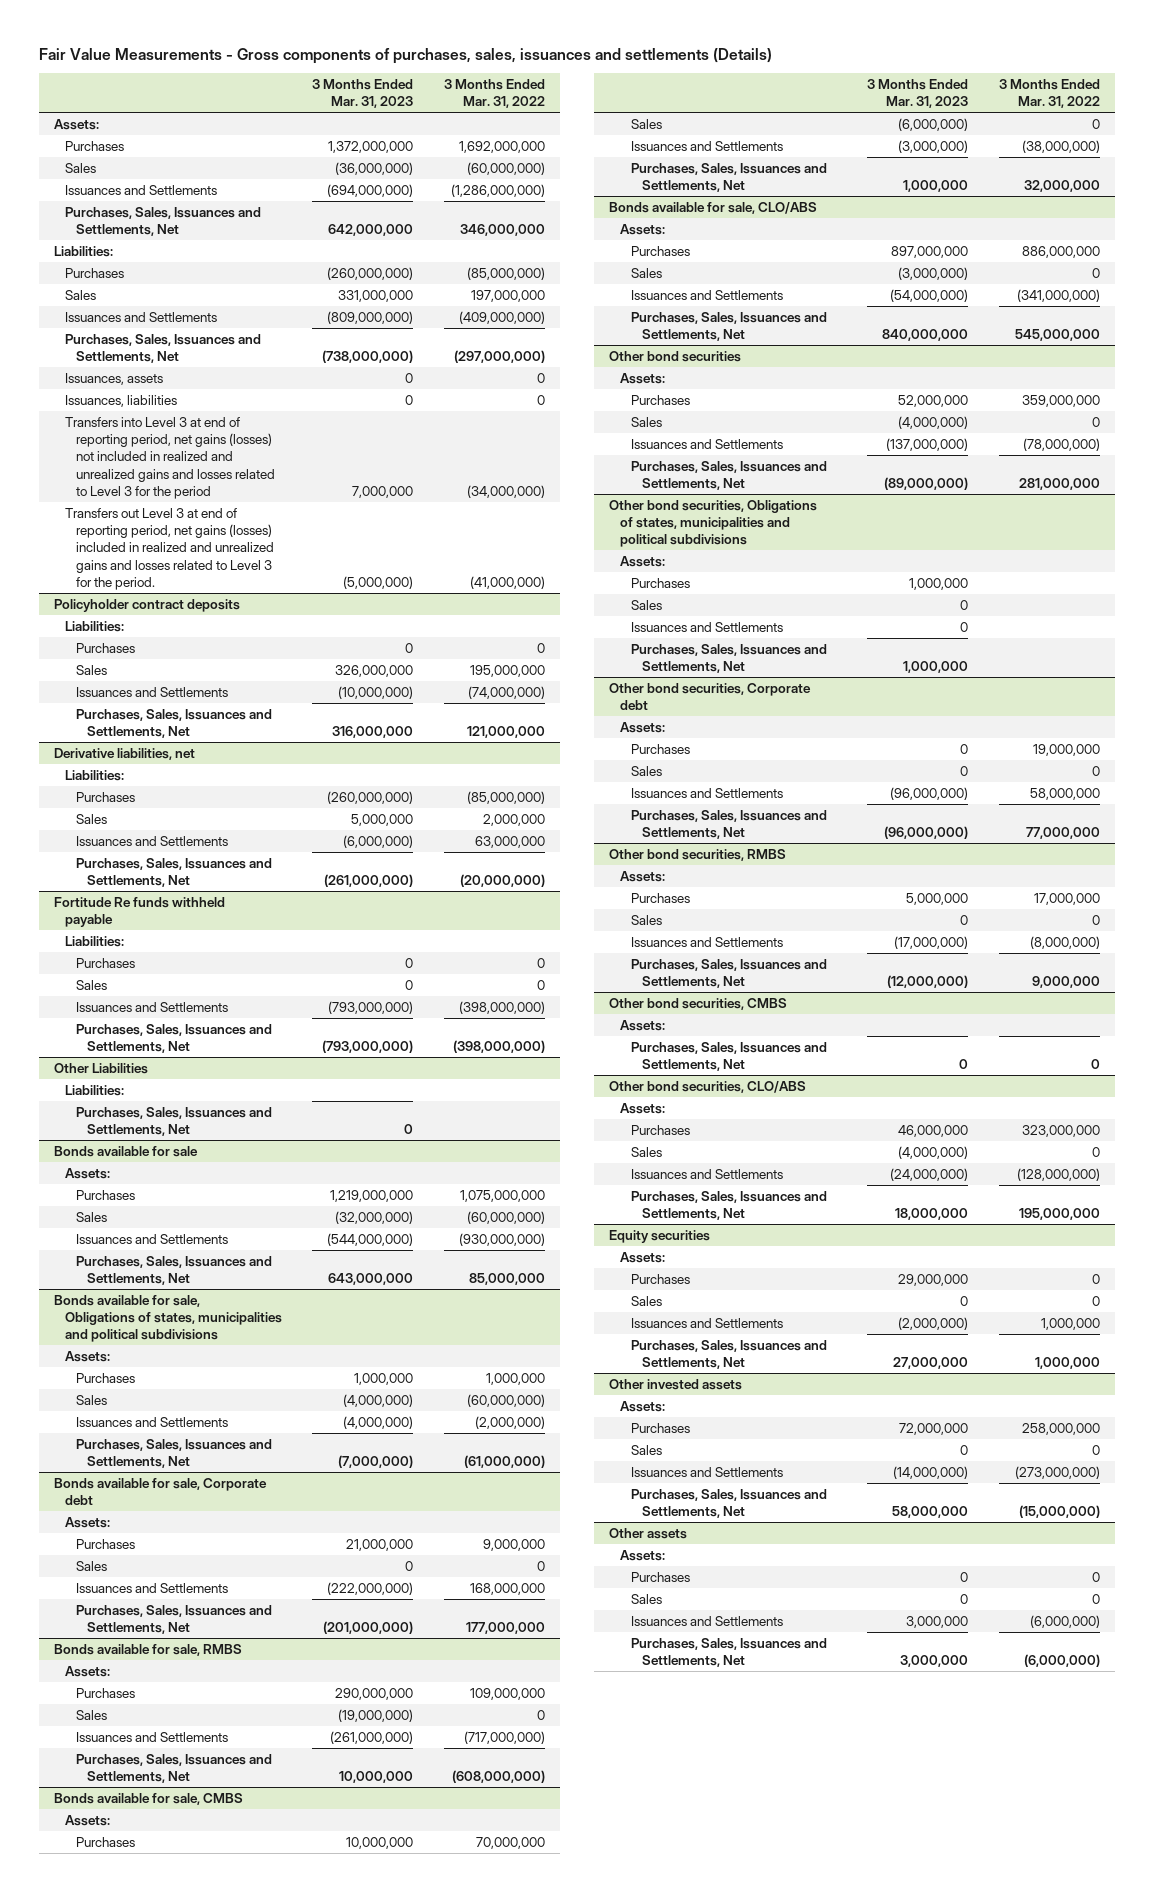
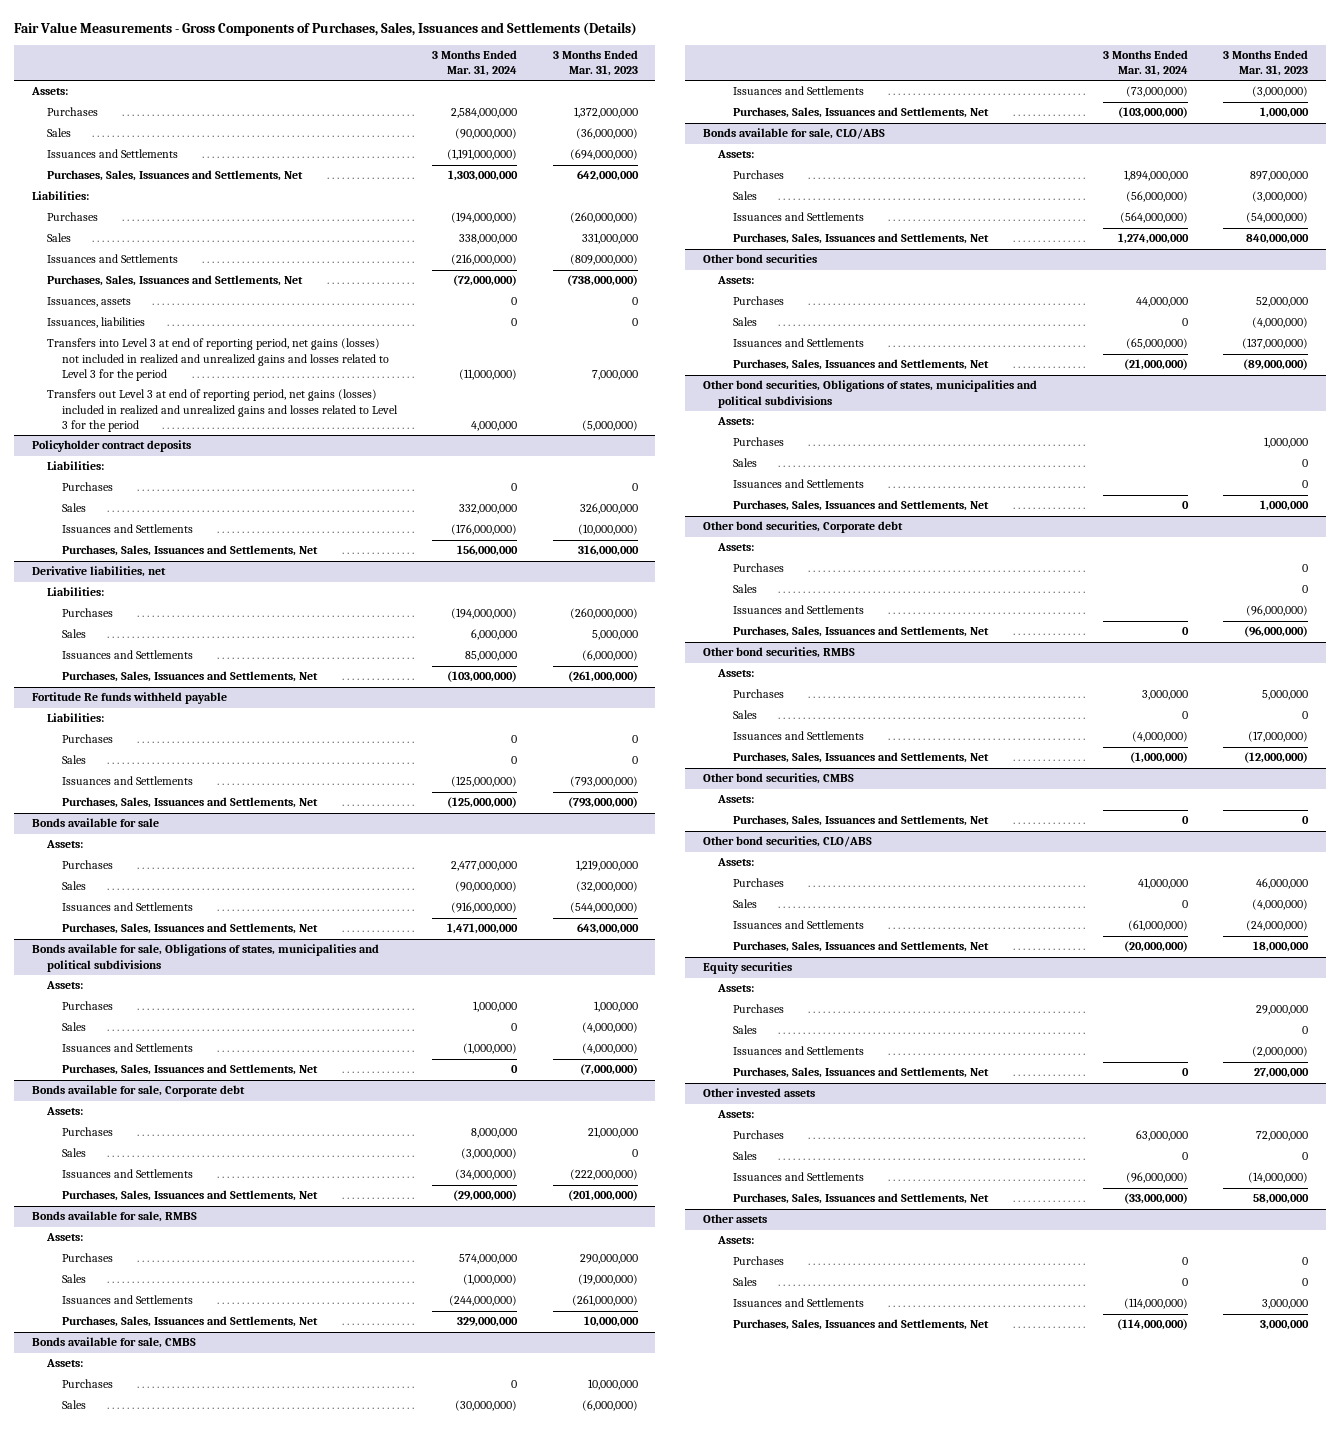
[38,47,772,64] Fair Value Measurements - Gross components of purchases, sales, issuances and settlements (Details) -> [14,21,638,36] Fair Value Measurements - Gross Components of Purchases, Sales, Issuances and Settlements (Details)
[443,79,545,109] 3 Months Ended Mar. 31, 2022 -> none
none -> [432,50,518,77] 3 Months Ended Mar. 31, 2024
[64,507,274,591] Transfers out Level 3 at end of reporting period, net gains (losses) included in realized and unrealized gains and losses related to Level 3 for the period. -> [46,389,398,432] Transfers out Level 3 at end of reporting period, net gains (losses) included in realized and unrealized gains and losses related to Level 3 for the period
[54,1062,149,1074] Other Liabilities -> none
[64,1084,124,1096] Liabilities: -> none
[75,1106,272,1137] Purchases, Sales, Issuances and Settlements, Net -> none

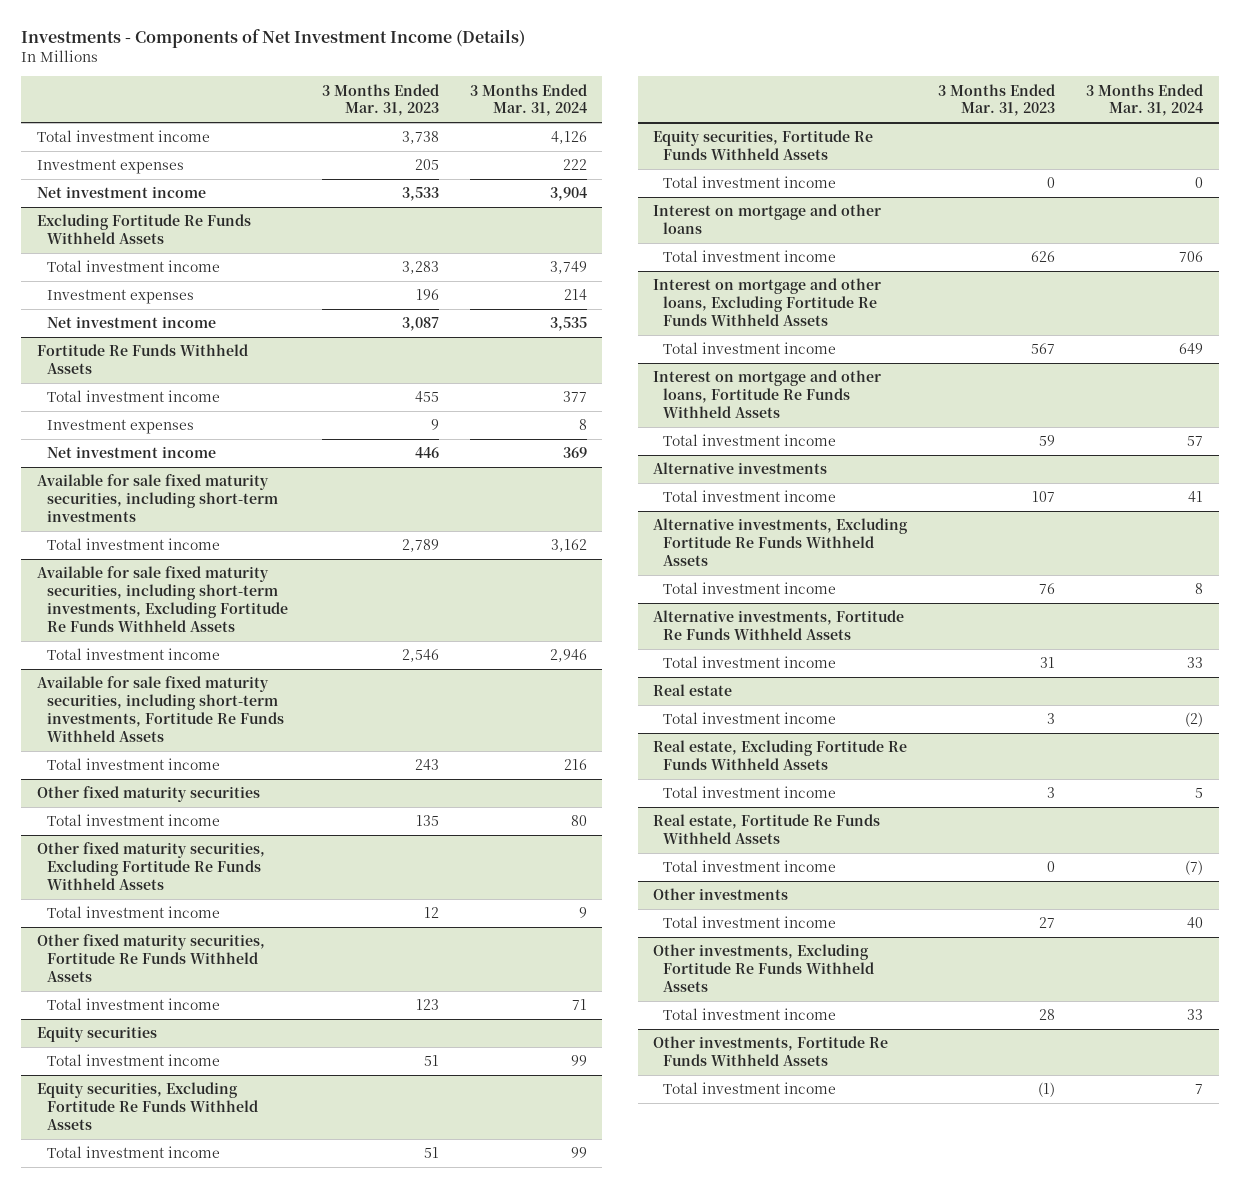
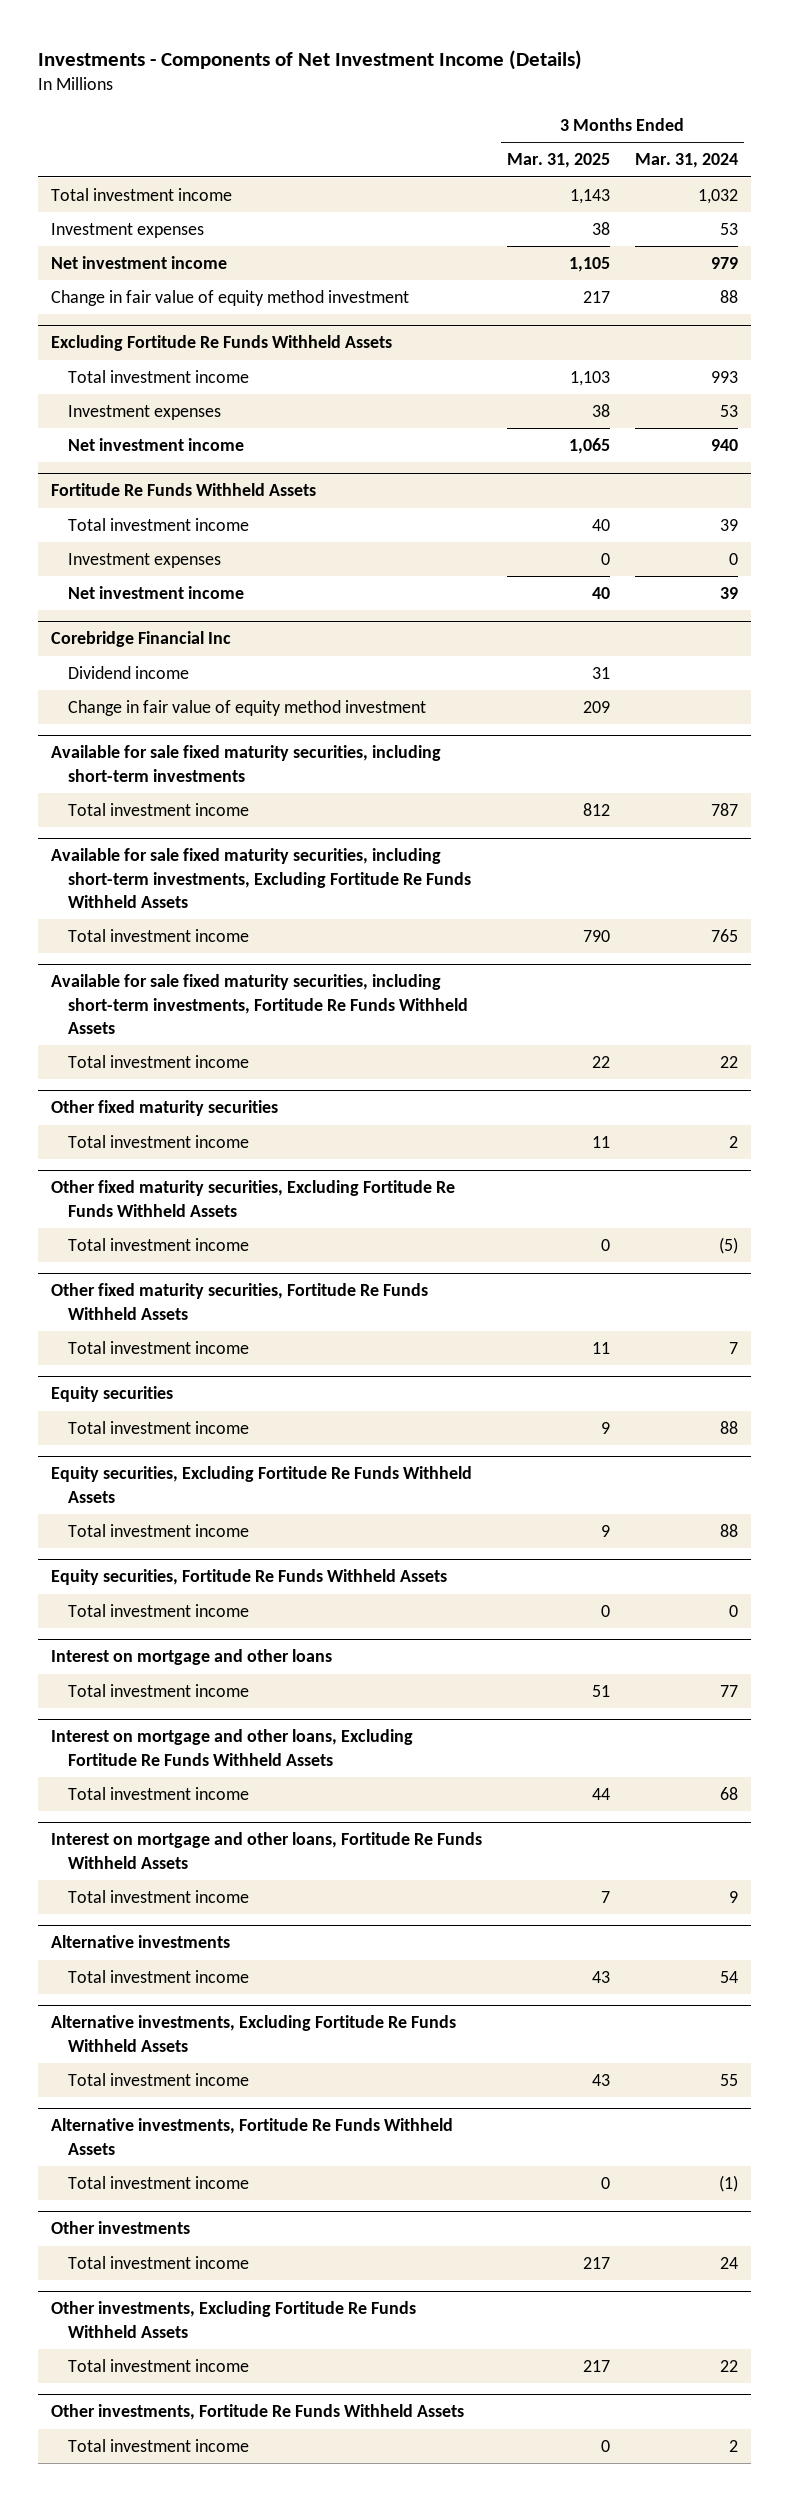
[321,83,439,117] 3 Months Ended Mar. 31, 2023 -> none
none -> [506,153,610,169] Mar. 31, 2025
[550,131,587,145] 4,126 -> [698,188,739,204] 1,032
[562,159,587,171] 222 -> [720,222,739,235] 53
[549,187,587,202] 3,904 -> [711,256,739,269] 979
none -> [50,289,409,306] Change in fair value of equity method investment
[549,261,587,275] 3,749 -> [711,370,739,383] 993
[563,289,587,301] 214 -> [720,404,739,417] 53
[549,317,587,332] 3,535 -> [711,438,739,451] 940
[562,391,587,403] 377 -> [720,518,739,531] 39
[578,419,587,431] 8 -> [729,552,739,565] 0
[562,447,587,459] 369 -> [720,586,739,599] 39
none -> [50,631,231,648] Corebridge Financial Inc
none -> [67,665,189,679] Dividend income
none -> [67,699,426,716] Change in fair value of equity method investment
[550,539,587,553] 3,162 -> [711,802,739,816] 787
[549,649,587,663] 2,946 -> [711,928,739,942] 765
[563,759,587,771] 216 -> [720,1055,739,1068] 22
[570,815,587,827] 80 -> [729,1135,739,1148] 2
[578,907,587,919] 9 -> [719,1236,739,1254] (5)
[571,999,587,1011] 71 -> [729,1341,739,1354] 7
[570,1055,587,1067] 99 -> [720,1420,739,1434] 88
[570,1147,587,1159] 99 -> [720,1523,739,1537] 88
[1179,251,1204,263] 706 -> [720,1684,739,1697] 77
[1179,343,1204,355] 649 -> [720,1786,739,1800] 68
[1187,436,1204,447] 57 -> [729,1890,739,1903] 9
[1188,491,1204,503] 41 -> [720,1970,739,1983] 54
[1195,583,1204,595] 8 -> [720,2073,739,2086] 55
[653,684,733,697] Real estate -> none
[663,712,837,725] Total investment income -> none
[653,740,908,771] Real estate, Excluding Fortitude Re Funds Withheld Assets -> none
[663,786,837,799] Total investment income -> none
[653,814,881,845] Real estate, Fortitude Re Funds Withheld Assets -> none
[663,860,837,873] Total investment income -> none
[1187,657,1204,669] 33 -> [719,2174,739,2192] (1)
[1187,917,1204,929] 40 -> [720,2256,739,2269] 24
[1187,1009,1204,1021] 33 -> [720,2359,739,2372] 22
[1195,1084,1204,1095] 7 -> [729,2439,739,2452] 2

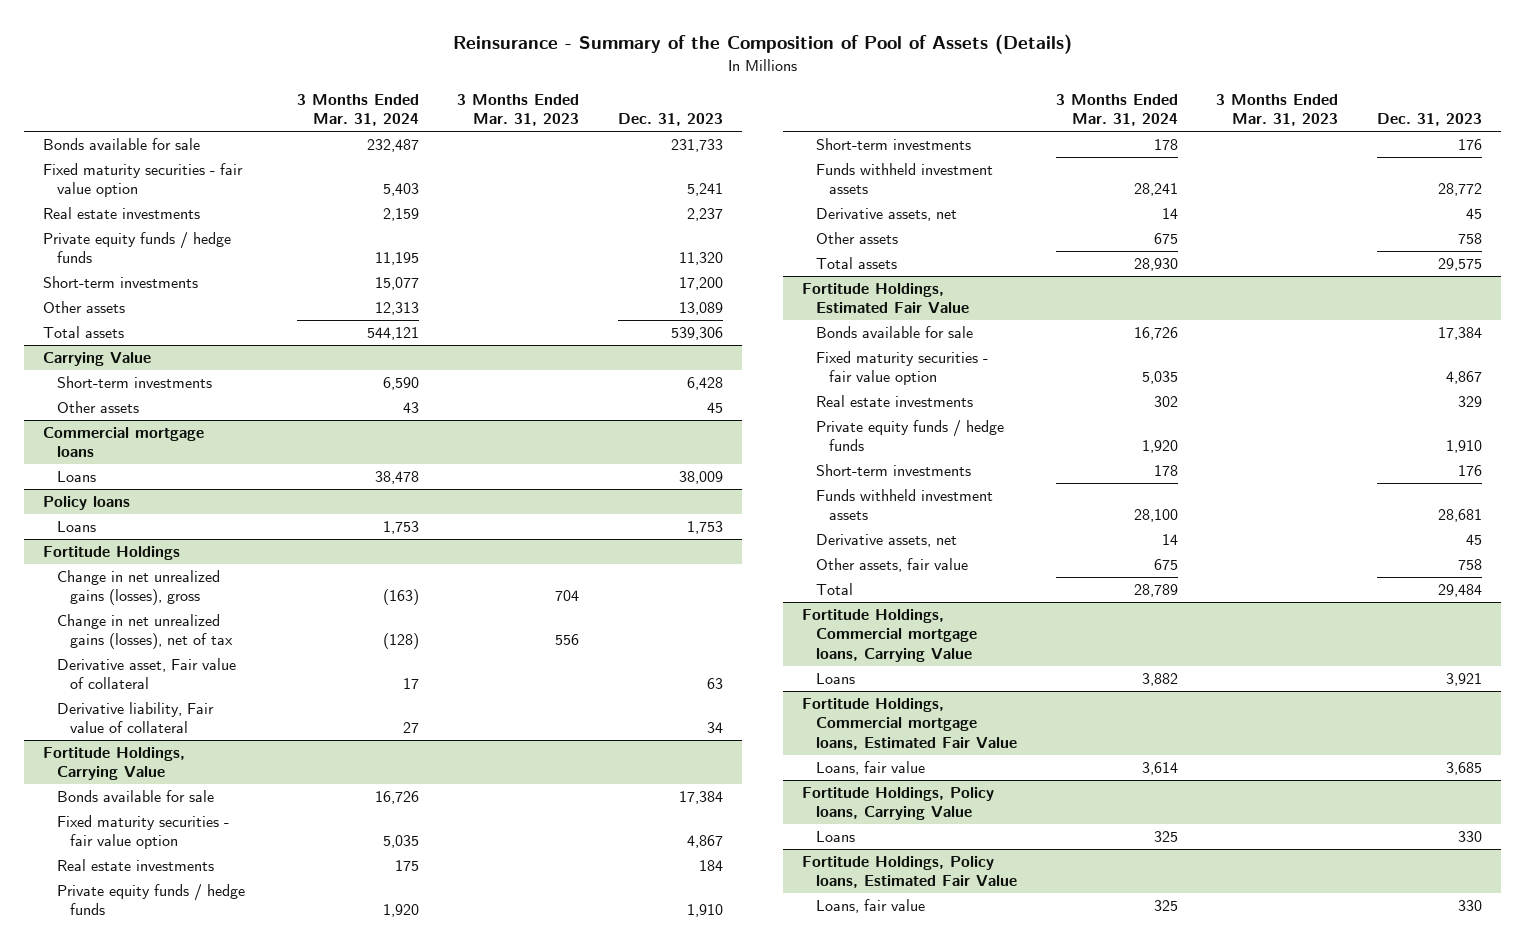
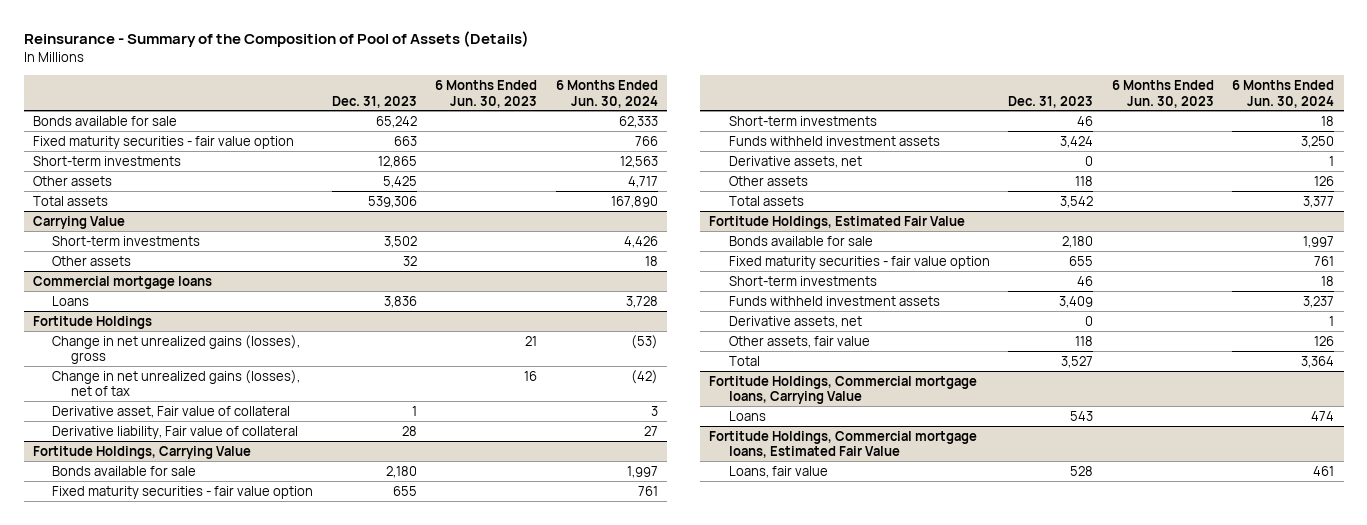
[296,94,419,127] 3 Months Ended Mar. 31, 2024 -> none
[457,94,580,127] 3 Months Ended Mar. 31, 2023 -> none
none -> [435,79,538,108] 6 Months Ended Jun. 30, 2023
none -> [555,79,658,108] 6 Months Ended Jun. 30, 2024
[43,207,201,220] Real estate investments -> none
[43,232,232,264] Private equity funds / hedge funds -> none
[671,139,724,153] 231,733 -> [375,115,417,128] 65,242
[687,183,724,197] 5,241 -> [393,135,417,146] 663
[679,277,724,291] 17,200 -> [377,155,417,168] 12,865
[679,302,724,316] 13,089 -> [382,175,417,188] 5,425
[687,377,724,391] 6,428 -> [383,235,417,248] 3,502
[707,402,724,414] 45 -> [402,255,417,266] 32
[43,496,131,511] Policy loans -> none
[56,521,96,533] Loans -> none
[679,471,724,485] 38,009 -> [383,295,417,308] 3,836
[707,678,724,690] 63 -> [411,405,417,416] 1
[707,722,724,734] 34 -> [401,425,417,436] 28
[56,859,214,872] Real estate investments -> none
[56,884,245,916] Private equity funds / hedge funds -> none
[679,791,724,805] 17,384 -> [385,465,417,478] 2,180
[687,835,724,849] 4,867 -> [392,485,417,496] 655
[1458,139,1483,151] 176 -> [1077,115,1094,126] 46
[1438,183,1483,197] 28,772 -> [1060,135,1094,148] 3,424
[1466,208,1483,220] 45 -> [1085,155,1094,166] 0
[1458,233,1483,245] 758 -> [1075,175,1094,186] 118
[1438,258,1483,272] 29,575 -> [1060,195,1094,208] 3,542
[815,395,973,408] Real estate investments -> none
[815,420,1004,452] Private equity funds / hedge funds -> none
[1438,327,1483,341] 17,384 -> [1062,235,1094,248] 2,180
[1446,371,1483,385] 4,867 -> [1069,255,1094,266] 655
[1458,465,1483,477] 176 -> [1077,275,1094,286] 46
[1438,509,1483,523] 28,681 -> [1059,295,1094,308] 3,409
[1466,534,1483,546] 45 -> [1085,315,1094,326] 0
[1458,559,1483,571] 758 -> [1075,335,1094,346] 118
[1438,584,1483,598] 29,484 -> [1061,355,1094,368] 3,527
[1446,673,1483,687] 3,921 -> [1070,410,1094,421] 543
[802,787,995,821] Fortitude Holdings, Policy loans, Carrying Value -> none
[815,831,855,843] Loans -> none
[802,856,1017,889] Fortitude Holdings, Policy loans, Estimated Fair Value -> none
[815,899,925,914] Loans, fair value -> none
[1446,762,1483,776] 3,685 -> [1070,465,1094,476] 528

